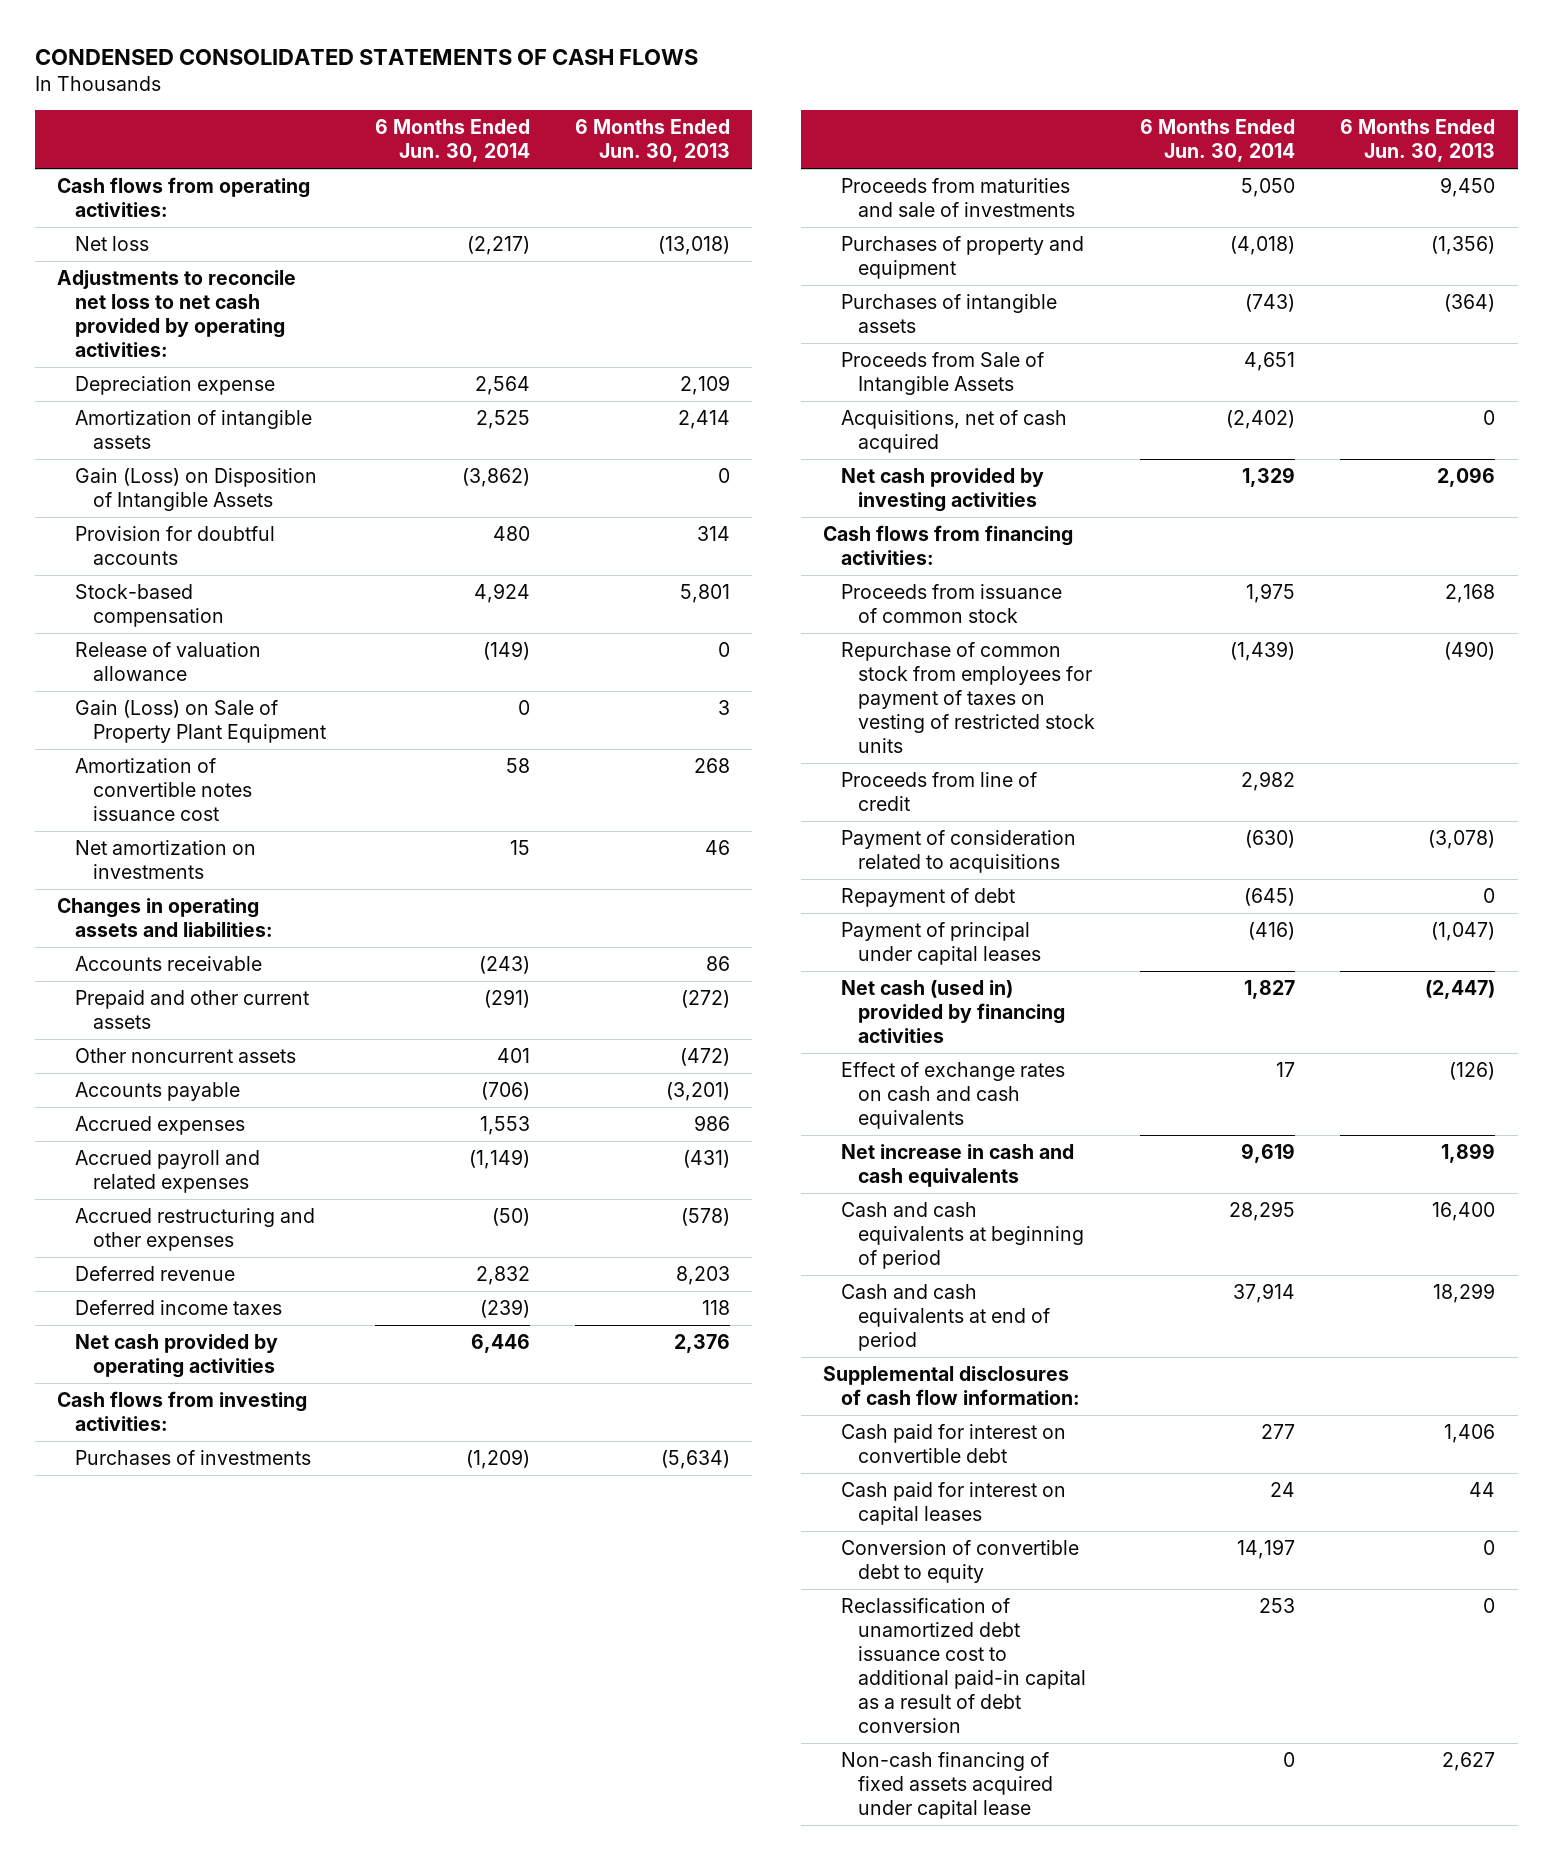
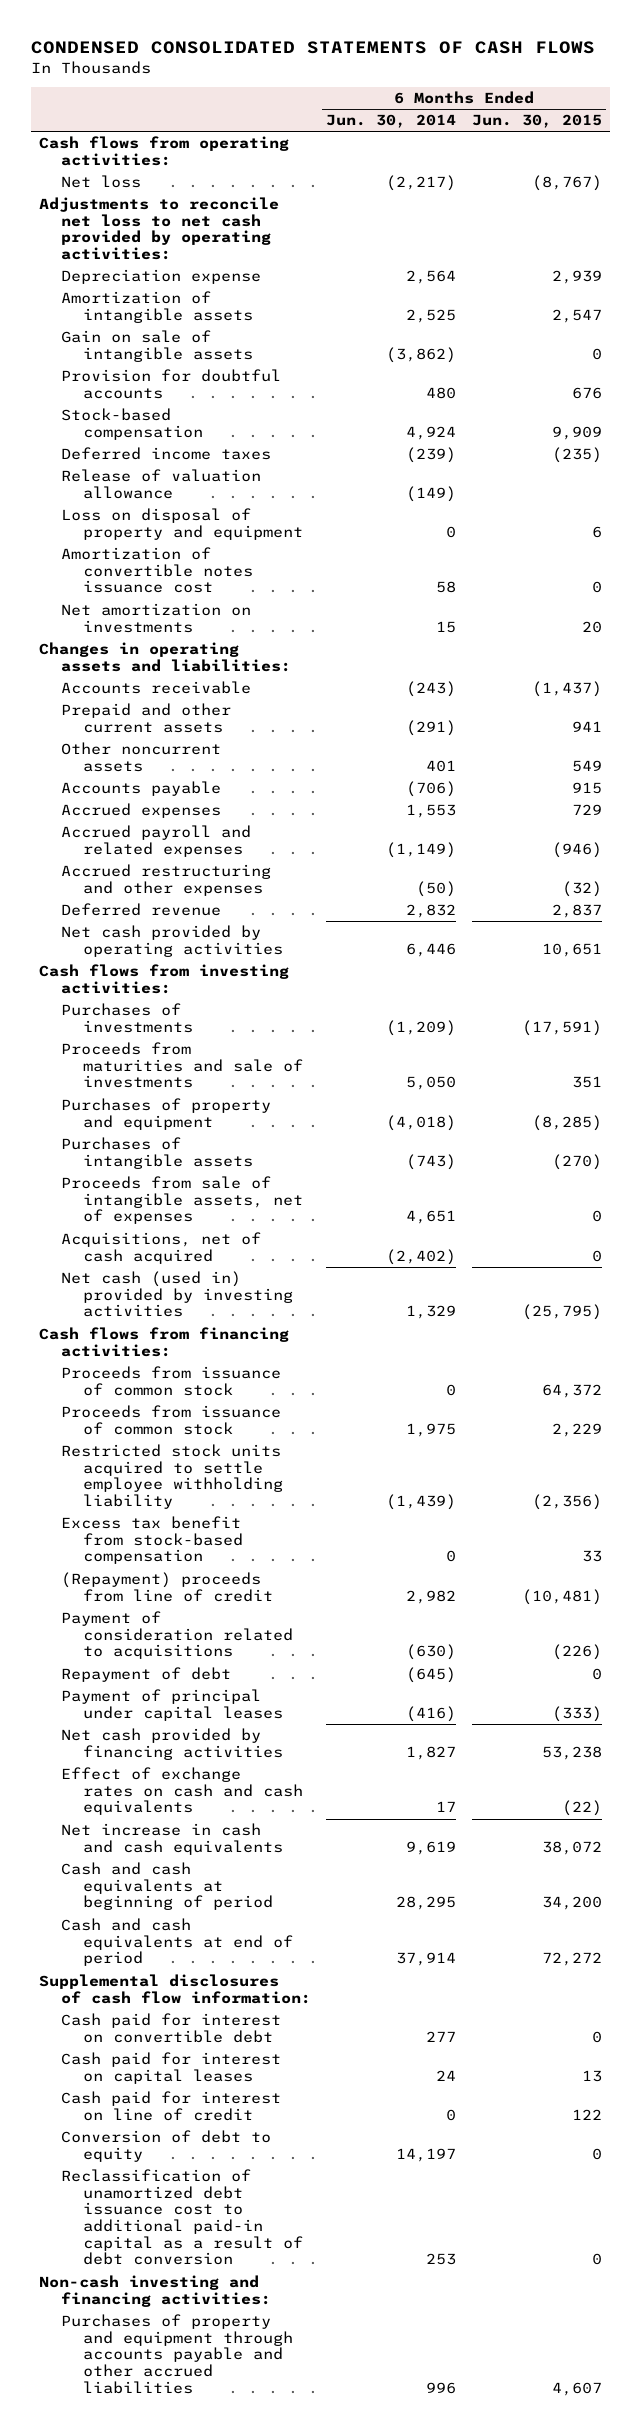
[574,119,730,163] 6 Months Ended Jun. 30, 2013 -> none
none -> [472,114,603,129] Jun. 30, 2015
[75,467,318,511] Gain (Loss) on Disposition of Intangible Assets -> [60,330,253,362] Gain on sale of intangible assets
[75,1299,283,1315] Deferred income taxes -> [60,447,271,461] Deferred income taxes
[75,699,326,743] Gain (Loss) on Sale of Property Plant Equipment -> [60,508,303,540] Loss on disposal of property and equipment
[840,351,1044,395] Proceeds from Sale of Intangible Assets -> [60,1176,303,1225] Proceeds from sale of intangible assets, net of expenses
[840,467,1044,512] Net cash provided by investing activities -> [60,1271,293,1318] Net cash (used in) provided by investing activities
none -> [60,1366,281,1396] Proceeds from issuance of common stock
[840,641,1096,753] Repurchase of common stock from employees for payment of taxes on vesting of restricted stock units -> [60,1444,283,1510] Restricted stock units acquired to settle employee withholding liability
none -> [60,1516,243,1565] Excess tax benefit from stock-based compensation
[840,771,1037,811] Proceeds from line of credit -> [60,1572,273,1602] (Repayment) proceeds from line of credit
[840,979,1066,1043] Net cash (used in) provided by financing activities -> [60,1728,283,1760] Net cash provided by financing activities
none -> [60,2091,281,2121] Cash paid for interest on line of credit
[840,1539,1079,1583] Conversion of convertible debt to equity -> [60,2130,271,2162] Conversion of debt to equity
[840,1751,1054,1819] Non-cash financing of fixed assets acquired under capital lease -> none
none -> [38,2275,271,2307] Non-cash investing and financing activities:
none -> [60,2314,293,2394] Purchases of property and equipment through accounts payable and other accrued liabilities

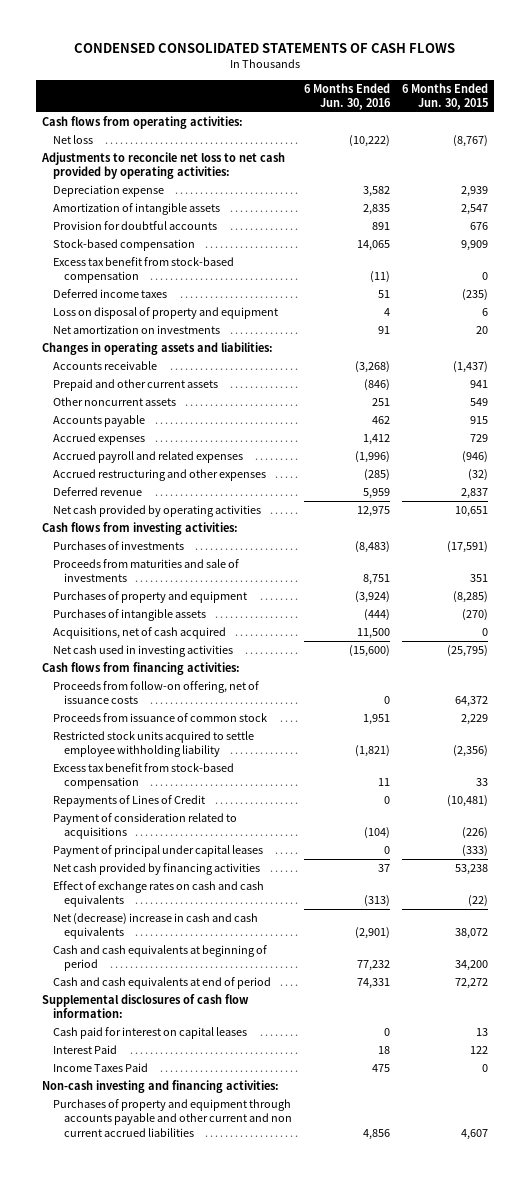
[326,114,457,129] Jun. 30, 2014 -> none
none -> [303,82,391,110] 6 Months Ended Jun. 30, 2016
[60,330,253,362] Gain on sale of intangible assets -> none
none -> [52,257,234,284] Excess tax benefit from stock-based compensation
[60,469,261,499] Release of valuation allowance -> none
[60,547,253,594] Amortization of convertible notes issuance cost -> none
[60,1176,303,1225] Proceeds from sale of intangible assets, net of expenses -> none
[60,1271,293,1318] Net cash (used in) provided by investing activities -> [52,645,233,658] Net cash used in investing activities
[60,1366,281,1396] Proceeds from issuance of common stock -> [52,681,259,705] Proceeds from follow-on offering, net of issuance costs
[60,1572,273,1602] (Repayment) proceeds from line of credit -> [52,795,205,808] Repayments of Lines of Credit
[60,1667,231,1683] Repayment of debt -> none
[60,1823,283,1855] Net increase in cash and cash equivalents -> [52,913,258,940] Net (decrease) increase in cash and cash equivalents
[60,2013,281,2043] Cash paid for interest on convertible debt -> none
[60,2130,271,2162] Conversion of debt to equity -> none
[60,2169,303,2266] Reclassification of unamortized debt issuance cost to additional paid-in capital as a result of debt conversion -> none
[60,2091,281,2121] Cash paid for interest on line of credit -> [52,1045,117,1055] Interest Paid
none -> [52,1063,148,1073] Income Taxes Paid
[60,2314,293,2394] Purchases of property and equipment through accounts payable and other accrued liabilities -> [52,1099,292,1137] Purchases of property and equipment through accounts payable and other current and non current accrued liabilities

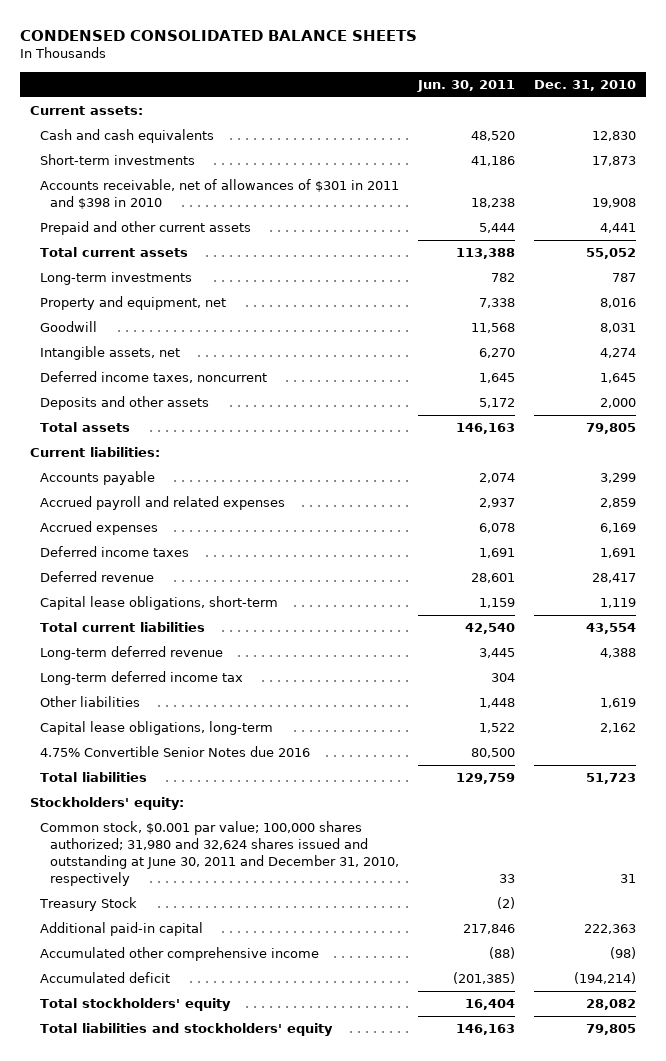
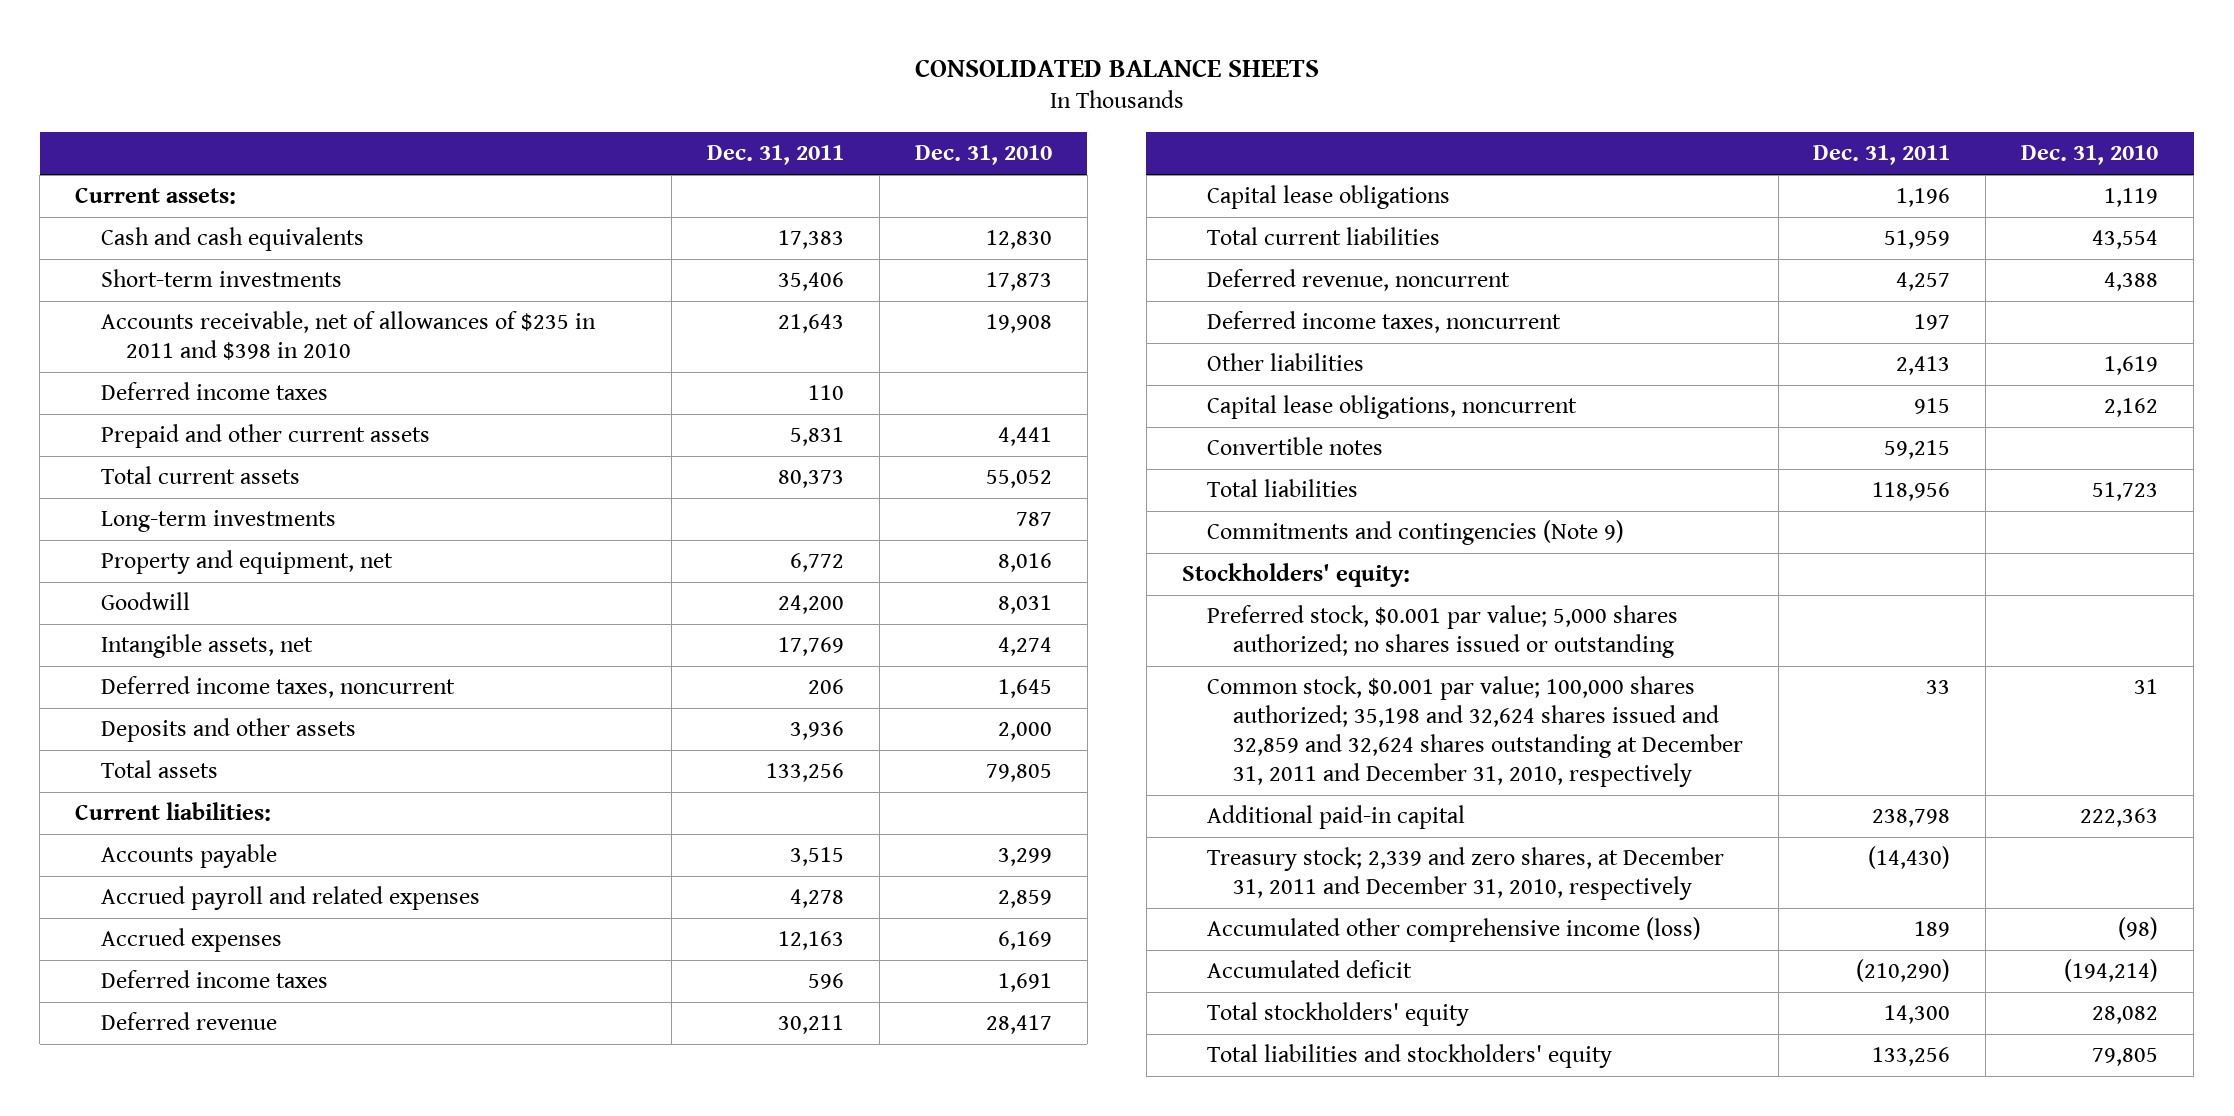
[20,29,418,41] CONDENSED CONSOLIDATED BALANCE SHEETS -> [914,58,1319,77] CONSOLIDATED BALANCE SHEETS
[417,79,516,92] Jun. 30, 2011 -> none
none -> [706,145,844,166] Dec. 31, 2011
[39,179,399,210] Accounts receivable, net of allowances of $301 in 2011 and $398 in 2010 -> [100,311,596,361] Accounts receivable, net of allowances of $235 in 2011 and $398 in 2010
none -> [100,382,328,401] Deferred income taxes
[39,596,278,611] Capital lease obligations, short-term -> [1207,185,1451,210] Capital lease obligations
[39,646,223,661] Long-term deferred revenue -> [1207,269,1511,292] Deferred revenue, noncurrent
[39,671,243,686] Long-term deferred income tax -> [1207,311,1562,334] Deferred income taxes, noncurrent
[39,721,273,736] Capital lease obligations, long-term -> [1207,395,1578,420] Capital lease obligations, noncurrent
[39,746,310,758] 4.75% Convertible Senior Notes due 2016 -> [1207,437,1384,456] Convertible notes
none -> [1207,520,1625,546] Commitments and contingencies (Note 9)
[38,897,137,912] Treasury Stock -> none
none -> [1207,605,1679,659] Preferred stock, $0.001 par value; 5,000 shares authorized; no shares issued or outstanding
[39,821,400,887] Common stock, $0.001 par value; 100,000 shares authorized; 31,980 and 32,624 shares issued and outstanding at June 30, 2011 and December 31, 2010, respectively -> [1207,676,1743,788] Common stock, $0.001 par value; 100,000 shares authorized; 35,198 and 32,624 shares issued and 32,859 and 32,624 shares outstanding at December 31, 2011 and December 31, 2010, respectively
none -> [1207,847,1725,901] Treasury stock; 2,339 and zero shares, at December 31, 2011 and December 31, 2010, respectively
[39,947,319,962] Accumulated other comprehensive income -> [1207,917,1702,943] Accumulated other comprehensive income (loss)

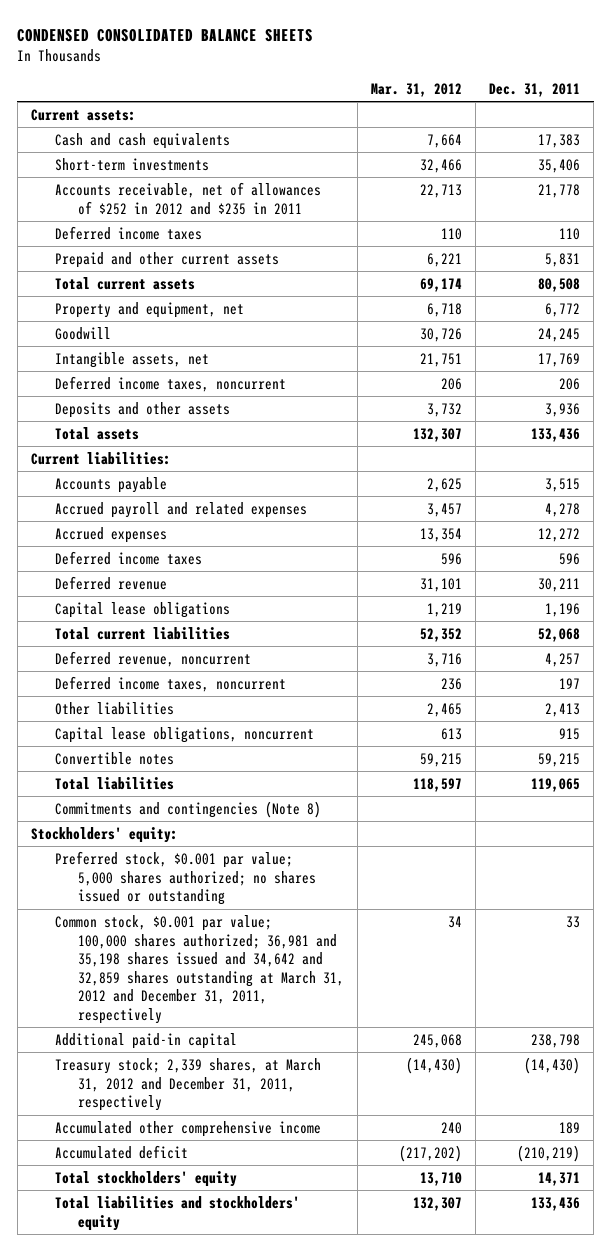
[914,58,1319,77] CONSOLIDATED BALANCE SHEETS -> [17,28,314,42] CONDENSED CONSOLIDATED BALANCE SHEETS
[914,145,1052,166] Dec. 31, 2010 -> none
none -> [371,82,463,97] Mar. 31, 2012
[100,311,596,361] Accounts receivable, net of allowances of $235 in 2011 and $398 in 2010 -> [54,181,321,215] Accounts receivable, net of allowances of $252 in 2012 and $235 in 2011
[777,314,844,334] 21,643 -> [538,183,581,198] 21,778
[100,510,336,533] Long-term investments -> none
[777,470,844,489] 80,373 -> [538,277,581,292] 80,508
[777,595,844,615] 24,200 -> [538,327,581,342] 24,245
[765,763,844,783] 133,256 -> [531,427,581,442] 133,436
[777,931,844,951] 12,163 -> [538,527,581,542] 12,272
[1884,230,1951,250] 51,959 -> [538,627,581,642] 52,068
[1872,482,1951,502] 118,956 -> [531,777,581,792] 119,065
[1207,520,1625,546] Commitments and contingencies (Note 9) -> [54,800,321,818] Commitments and contingencies (Note 8)
[1207,676,1743,788] Common stock, $0.001 par value; 100,000 shares authorized; 35,198 and 32,624 shares issued and 32,859 and 32,624 shares outstanding at December 31, 2011 and December 31, 2010, respectively -> [54,914,345,1024] Common stock, $0.001 par value; 100,000 shares authorized; 36,981 and 35,198 shares issued and 34,642 and 32,859 shares outstanding at March 31, 2012 and December 31, 2011, respectively
[1207,847,1725,901] Treasury stock; 2,339 and zero shares, at December 31, 2011 and December 31, 2010, respectively -> [54,1057,321,1112] Treasury stock; 2,339 shares, at March 31, 2012 and December 31, 2011, respectively
[1207,917,1702,943] Accumulated other comprehensive income (loss) -> [54,1120,321,1137] Accumulated other comprehensive income
[1856,959,1951,983] (210,290) -> [517,1144,581,1162] (210,219)
[1884,1005,1951,1025] 14,300 -> [538,1171,581,1186] 14,371
[1872,1047,1951,1067] 133,256 -> [531,1196,581,1211] 133,436

